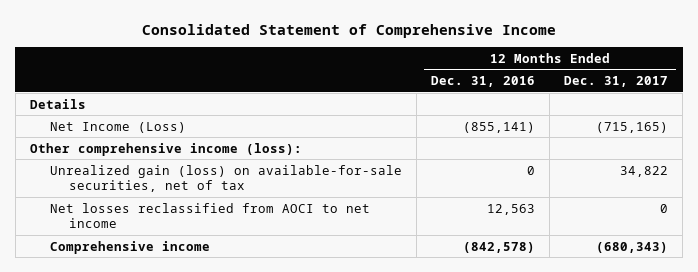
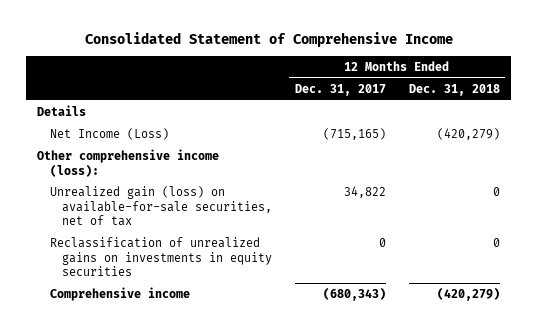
[430,76,535,88] Dec. 31, 2016 -> none
none -> [408,83,500,96] Dec. 31, 2018
[49,202,370,229] Net losses reclassified from AOCI to net income -> none
none -> [49,237,273,277] Reclassification of unrealized gains on investments in equity securities

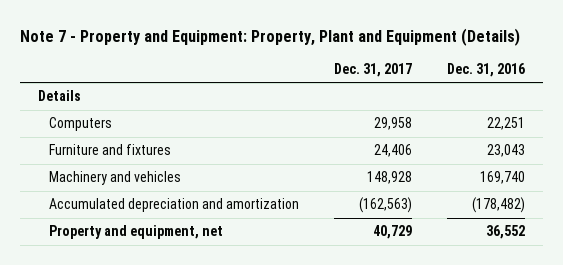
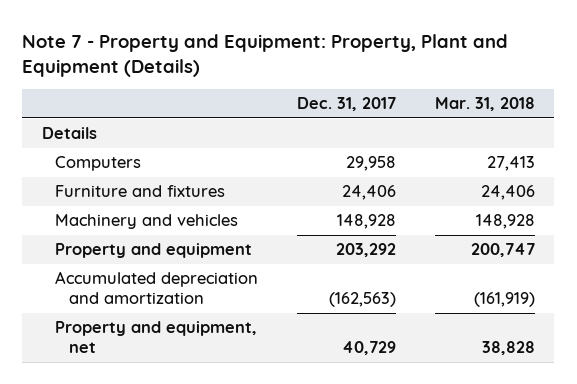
[447,62,526,77] Dec. 31, 2016 -> none
none -> [434,97,535,112] Mar. 31, 2018
none -> [55,243,253,259] Property and equipment

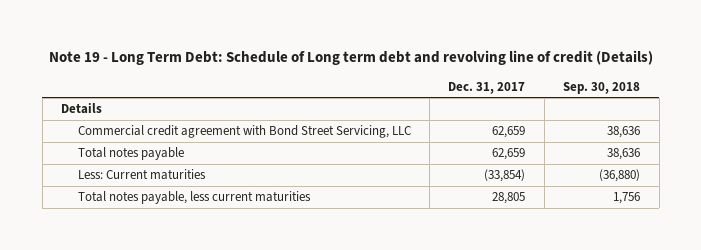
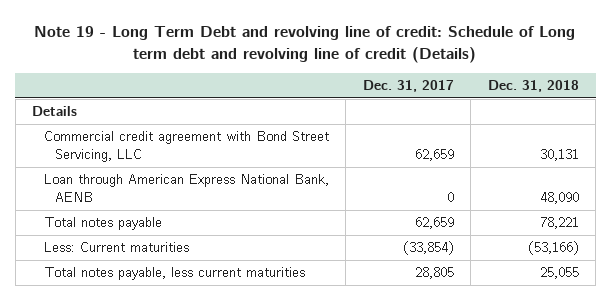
[48,50,653,66] Note 19 - Long Term Debt: Schedule of Long term debt and revolving line of credit (Details) -> [34,25,576,63] Note 19 - Long Term Debt and revolving line of credit: Schedule of Long term debt and revolving line of credit (Details)
[563,81,641,94] Sep. 30, 2018 -> none
none -> [487,79,579,92] Dec. 31, 2018
none -> [43,174,329,203] Loan through American Express National Bank, AENB

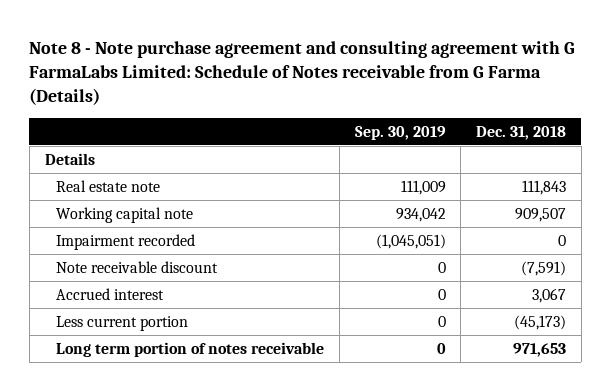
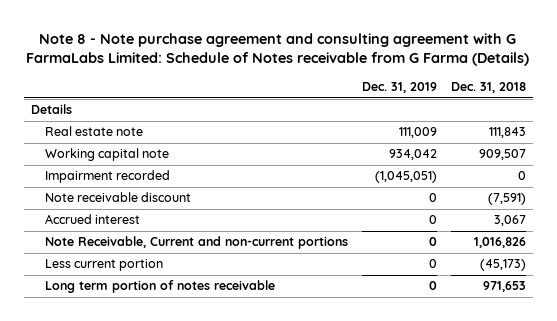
[354,125,446,140] Sep. 30, 2019 -> none
none -> [361,82,437,94] Dec. 31, 2019
none -> [45,236,349,250] Note Receivable, Current and non-current portions

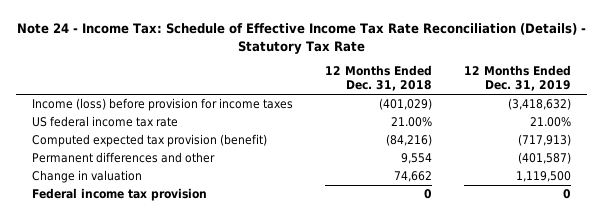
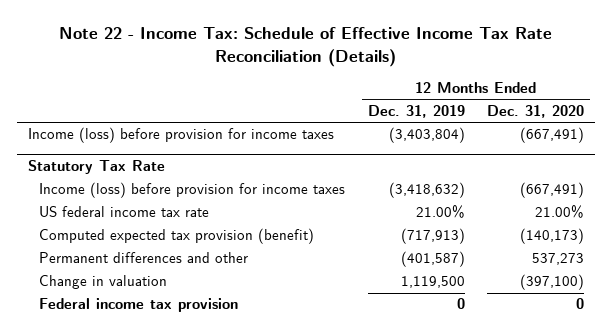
[17,23,587,54] Note 24 - Income Tax: Schedule of Effective Income Tax Rate Reconciliation (Details) - Statutory Tax Rate -> [59,27,553,67] Note 22 - Income Tax: Schedule of Effective Income Tax Rate Reconciliation (Details)
[324,65,432,92] 12 Months Ended Dec. 31, 2018 -> none
none -> [487,104,585,118] Dec. 31, 2020
none -> [28,127,335,144] Income (loss) before provision for income taxes
none -> [28,160,166,175] Statutory Tax Rate

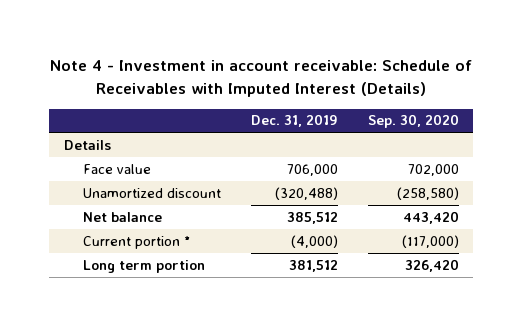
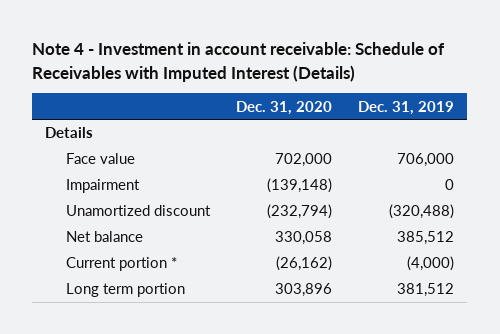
[367,114,459,129] Sep. 30, 2020 -> none
none -> [235,100,332,115] Dec. 31, 2020
none -> [65,179,140,194] Impairment

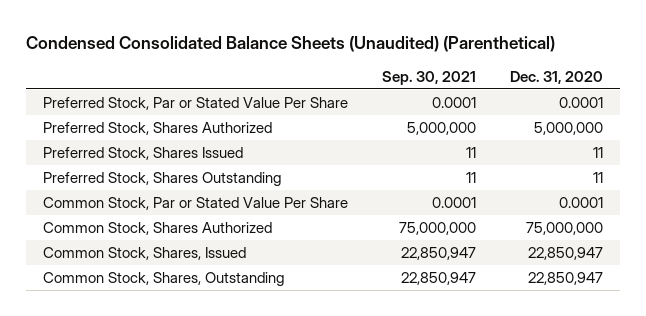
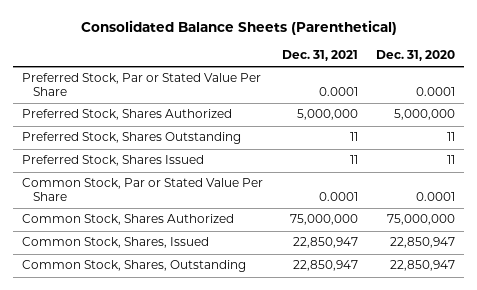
[26,36,556,53] Condensed Consolidated Balance Sheets (Unaudited) (Parenthetical) -> [80,19,397,35] Consolidated Balance Sheets (Parenthetical)
[382,70,477,85] Sep. 30, 2021 -> none
none -> [281,49,358,61] Dec. 31, 2021
[43,146,244,160] Preferred Stock, Shares Issued -> [22,155,205,167] Preferred Stock, Shares Issued

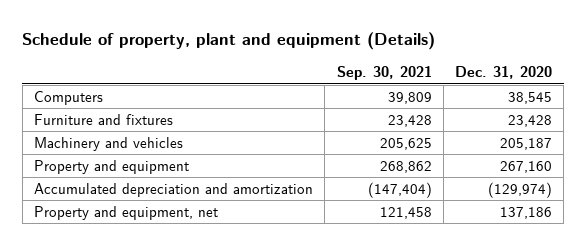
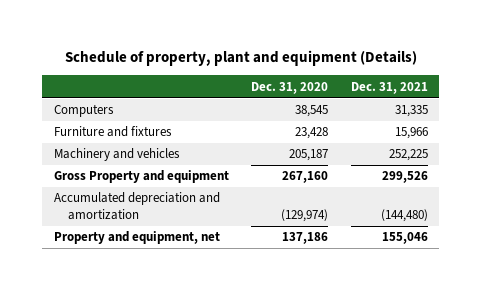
[336,66,432,81] Sep. 30, 2021 -> none
none -> [350,81,428,94] Dec. 31, 2021
[33,159,189,174] Property and equipment -> [53,170,229,184] Gross Property and equipment

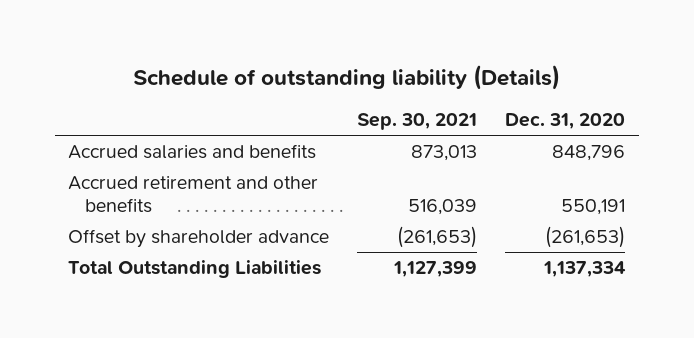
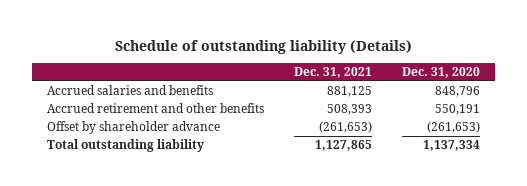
[357,113,478,131] Sep. 30, 2021 -> none
none -> [294,67,373,79] Dec. 31, 2021
[68,259,322,278] Total Outstanding Liabilities -> [47,139,205,153] Total outstanding liability

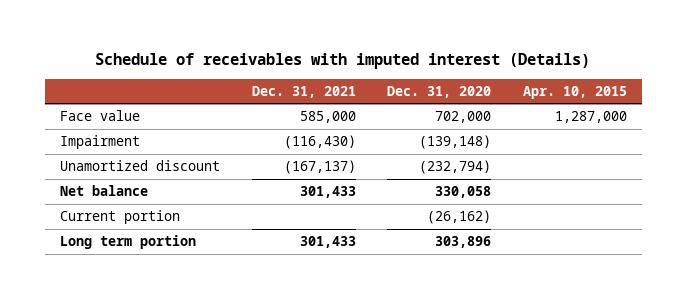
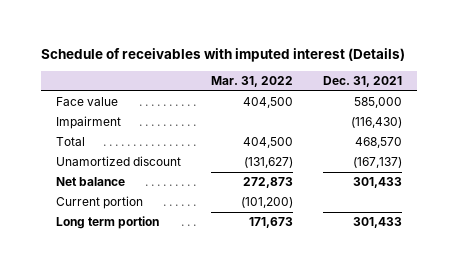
[387,85,492,98] Dec. 31, 2020 -> none
[522,85,627,99] Apr. 10, 2015 -> none
none -> [210,76,293,88] Mar. 31, 2022
none -> [55,137,85,147] Total

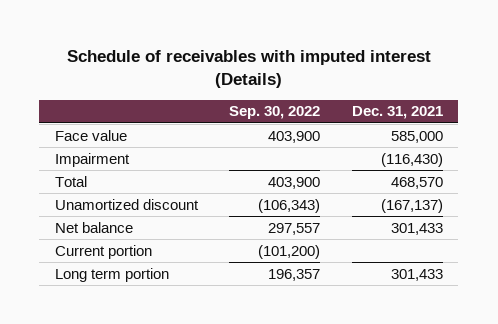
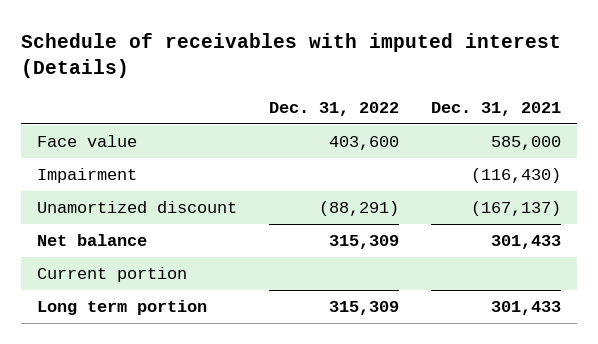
[229,106,321,120] Sep. 30, 2022 -> none
none -> [268,102,399,117] Dec. 31, 2022
[55,175,88,187] Total -> none

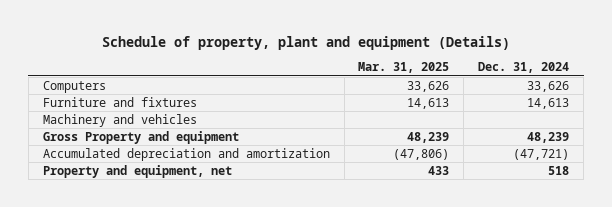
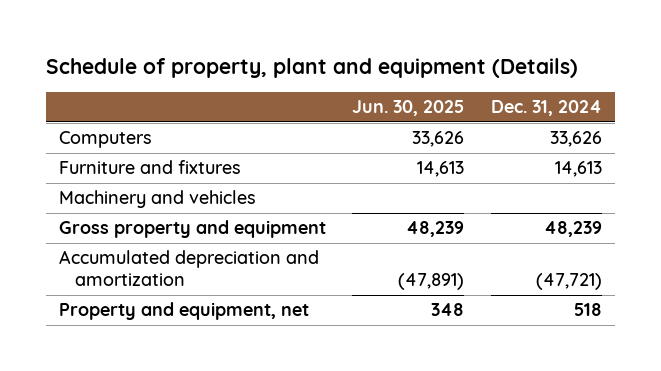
[358,62,450,74] Mar. 31, 2025 -> none
none -> [352,100,465,117] Jun. 30, 2025
[42,130,239,144] Gross Property and equipment -> [58,220,326,239] Gross property and equipment

